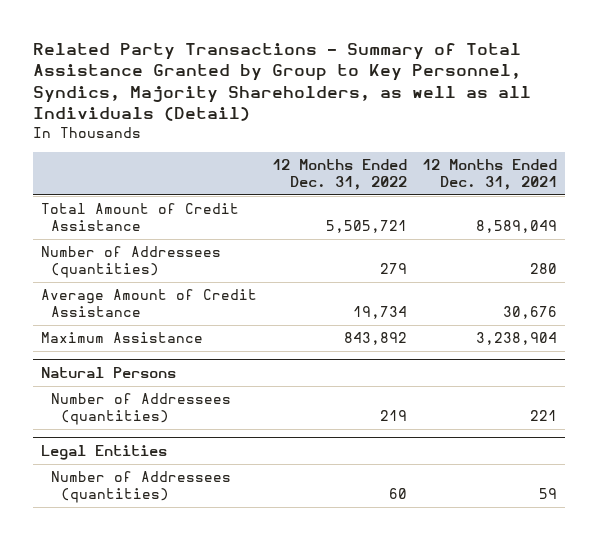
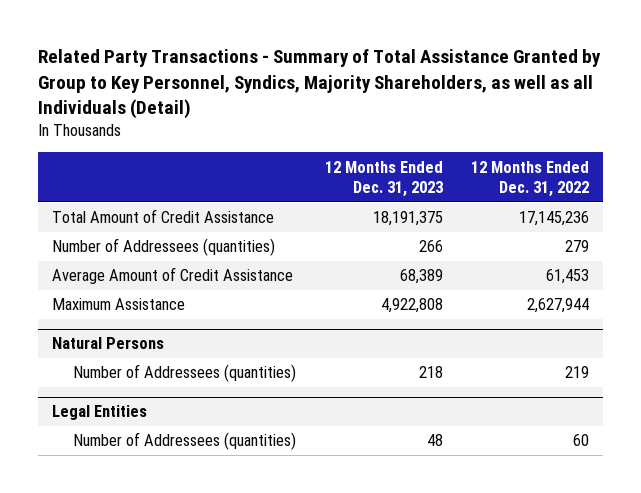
[422,159,558,190] 12 Months Ended Dec. 31, 2021 -> none
none -> [324,160,443,198] 12 Months Ended Dec. 31, 2023
[325,219,407,233] 5,505,721 -> [519,211,590,227] 17,145,236
[352,305,407,319] 19,734 -> [546,269,590,285] 61,453
[343,332,407,346] 843,892 -> [527,298,590,314] 2,627,944

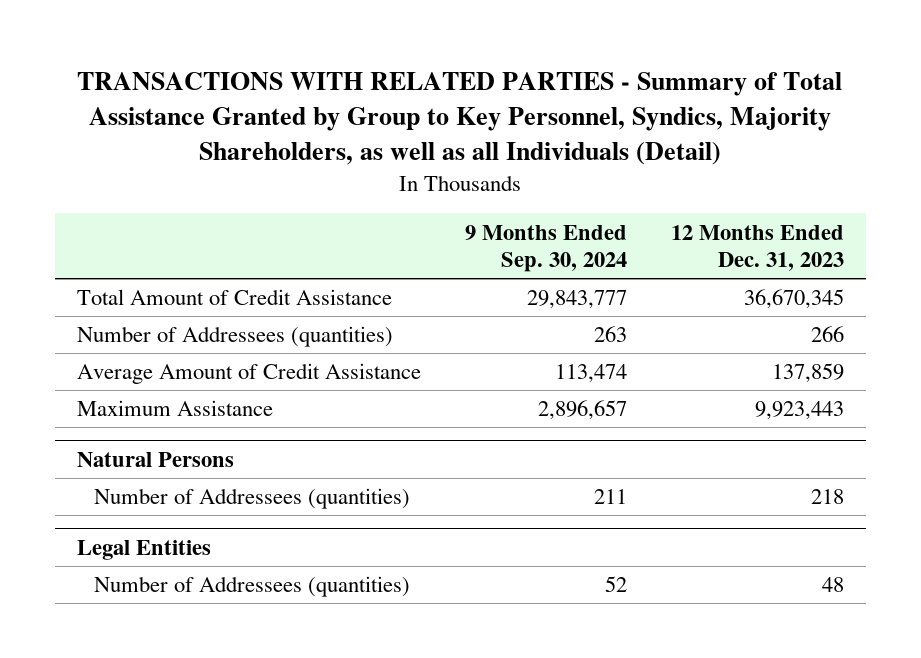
[37,49,601,119] Related Party Transactions - Summary of Total Assistance Granted by Group to Key Personnel, Syndics, Majority Shareholders, as well as all Individuals (Detail) -> [77,71,843,166] TRANSACTIONS WITH RELATED PARTIES - Summary of Total Assistance Granted by Group to Key Personnel, Syndics, Majority Shareholders, as well as all Individuals (Detail)
[471,160,590,198] 12 Months Ended Dec. 31, 2022 -> none
none -> [464,224,627,273] 9 Months Ended Sep. 30, 2024
[372,211,443,227] 18,191,375 -> [743,289,844,310] 36,670,345
[399,269,443,285] 68,389 -> [771,363,844,384] 137,859
[380,298,443,314] 4,922,808 -> [754,401,844,421] 9,923,443

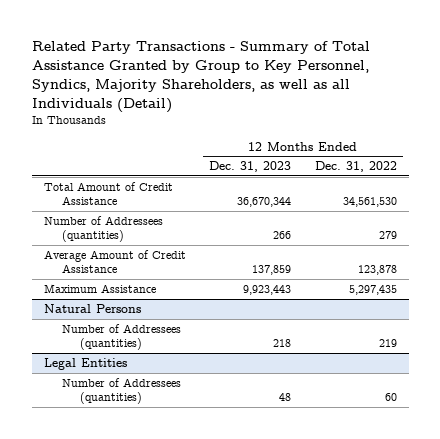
[77,71,843,166] TRANSACTIONS WITH RELATED PARTIES - Summary of Total Assistance Granted by Group to Key Personnel, Syndics, Majority Shareholders, as well as all Individuals (Detail) -> [31,40,370,113] Related Party Transactions - Summary of Total Assistance Granted by Group to Key Personnel, Syndics, Majority Shareholders, as well as all Individuals (Detail)
[464,224,627,273] 9 Months Ended Sep. 30, 2024 -> none
none -> [314,161,397,173] Dec. 31, 2022
[743,289,844,310] 36,670,345 -> [237,197,292,208] 36,670,344

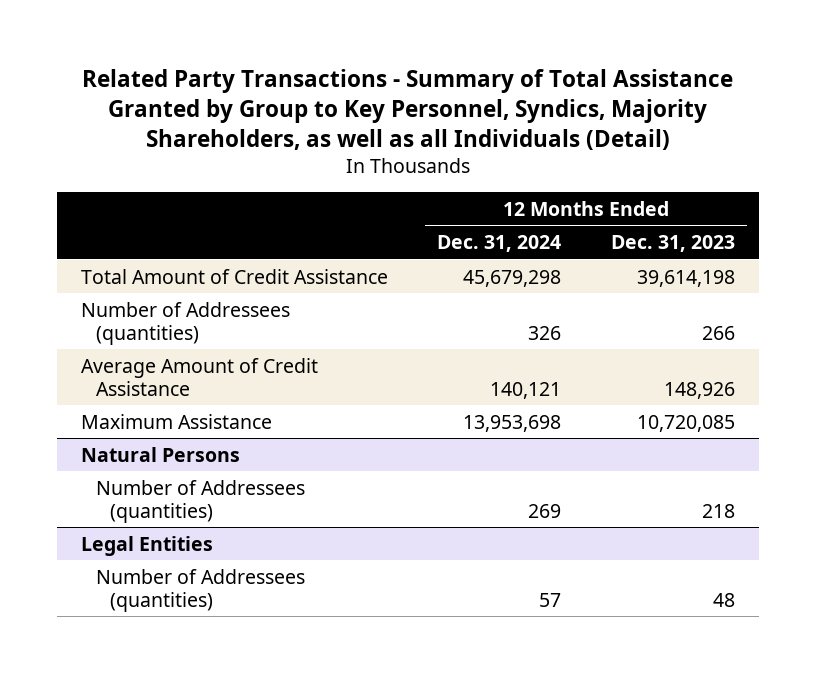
[314,161,397,173] Dec. 31, 2022 -> none
none -> [437,234,562,252] Dec. 31, 2024
[237,197,292,208] 36,670,344 -> [636,269,735,287] 39,614,198
[252,265,292,276] 137,859 -> [663,381,735,399] 148,926
[243,284,292,295] 9,923,443 -> [636,414,735,432] 10,720,085

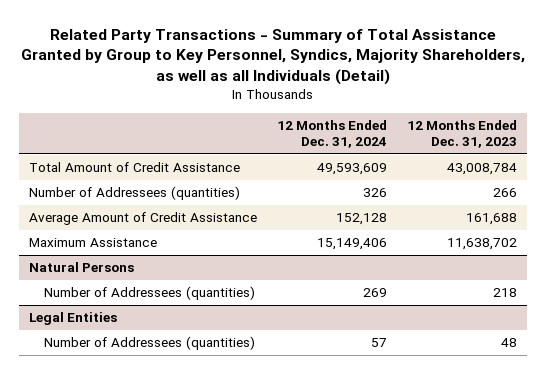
[463,269,562,287] 45,679,298 -> [316,163,387,176] 49,593,609
[636,269,735,287] 39,614,198 -> [446,163,517,176] 43,008,784
[490,381,562,399] 140,121 -> [335,213,387,226] 152,128
[663,381,735,399] 148,926 -> [465,213,517,226] 161,688
[463,414,562,432] 13,953,698 -> [316,238,387,251] 15,149,406
[636,414,735,432] 10,720,085 -> [446,238,517,251] 11,638,702

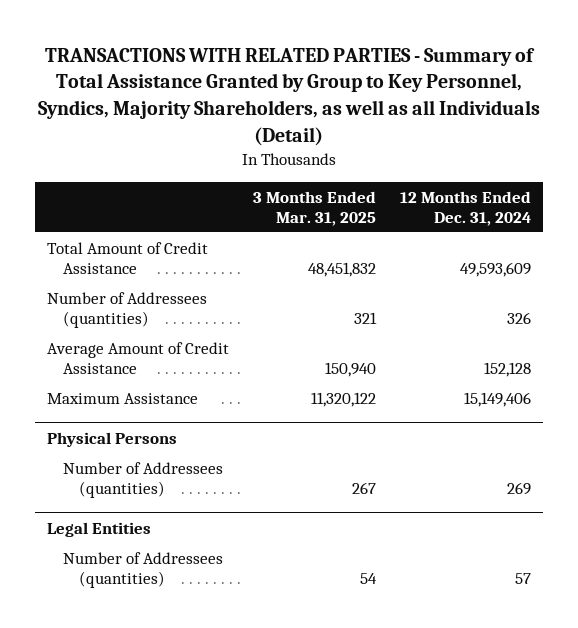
[20,28,525,86] Related Party Transactions - Summary of Total Assistance Granted by Group to Key Personnel, Syndics, Majority Shareholders, as well as all Individuals (Detail) -> [38,47,541,146] TRANSACTIONS WITH RELATED PARTIES - Summary of Total Assistance Granted by Group to Key Personnel, Syndics, Majority Shareholders, as well as all Individuals (Detail)
[406,119,517,148] 12 Months Ended Dec. 31, 2023 -> none
none -> [253,190,377,226] 3 Months Ended Mar. 31, 2025
[28,262,134,273] Natural Persons -> [46,431,177,447] Physical Persons

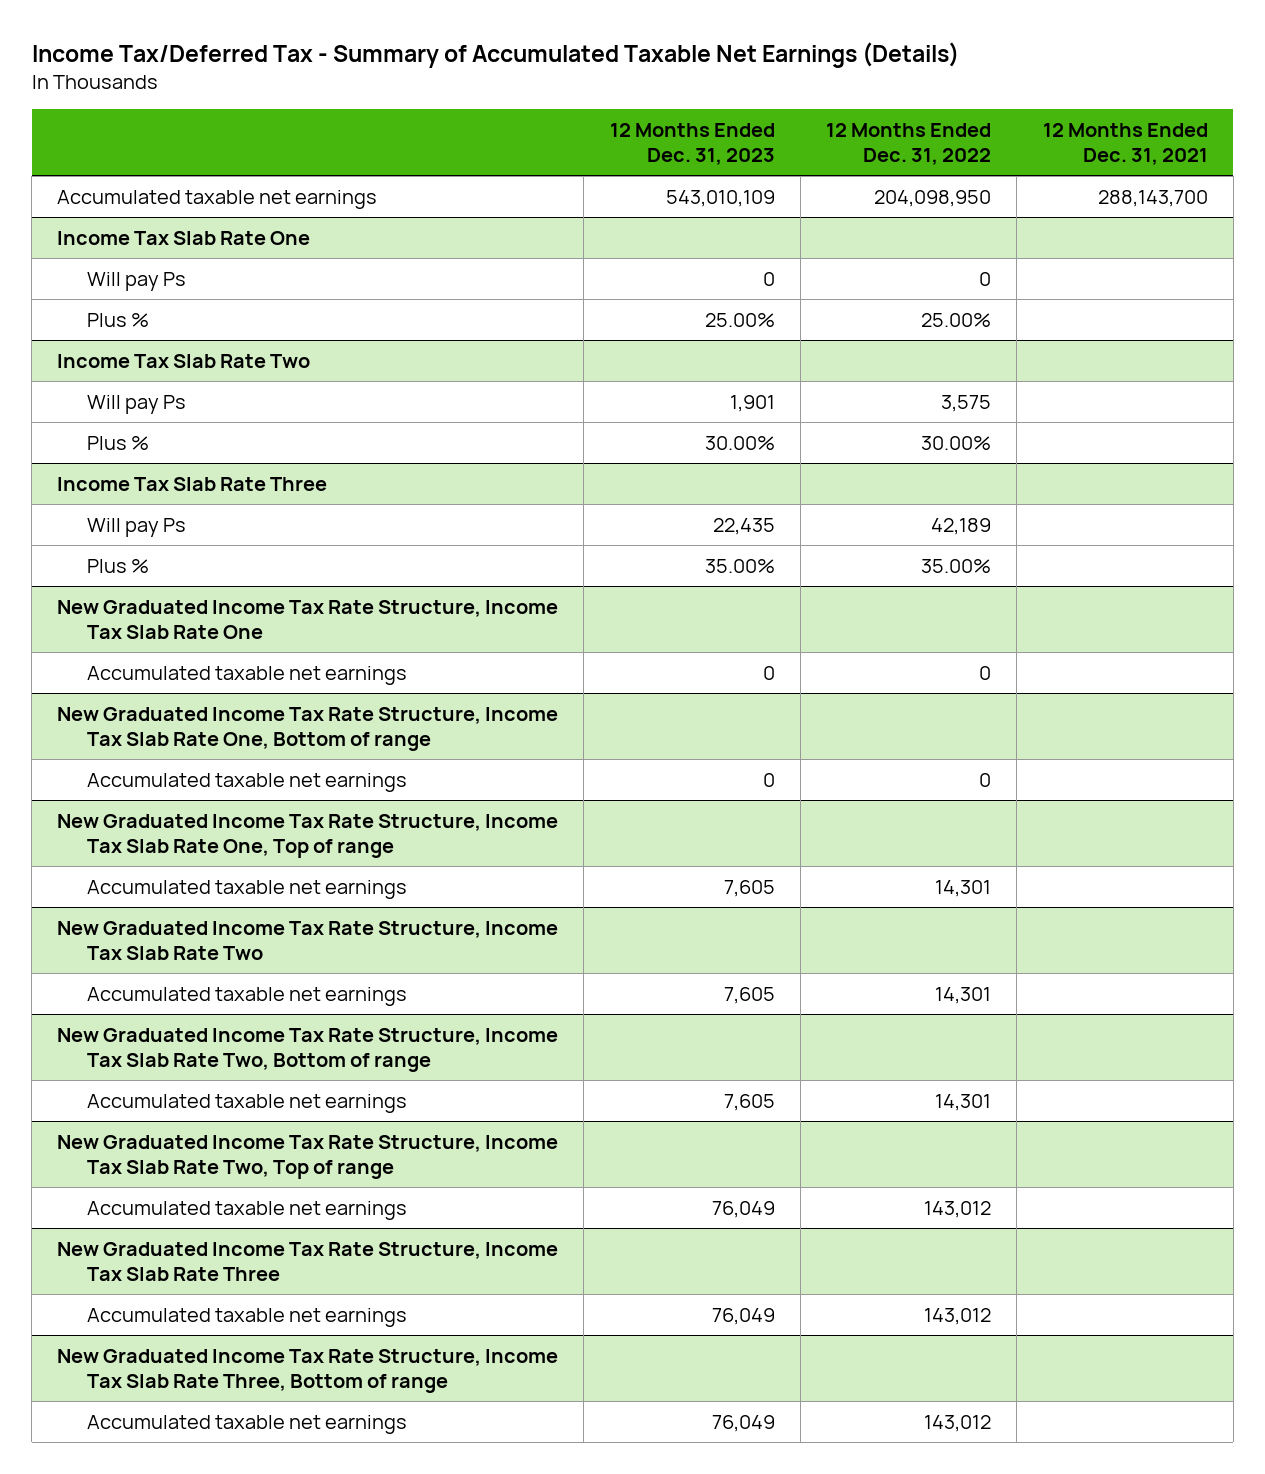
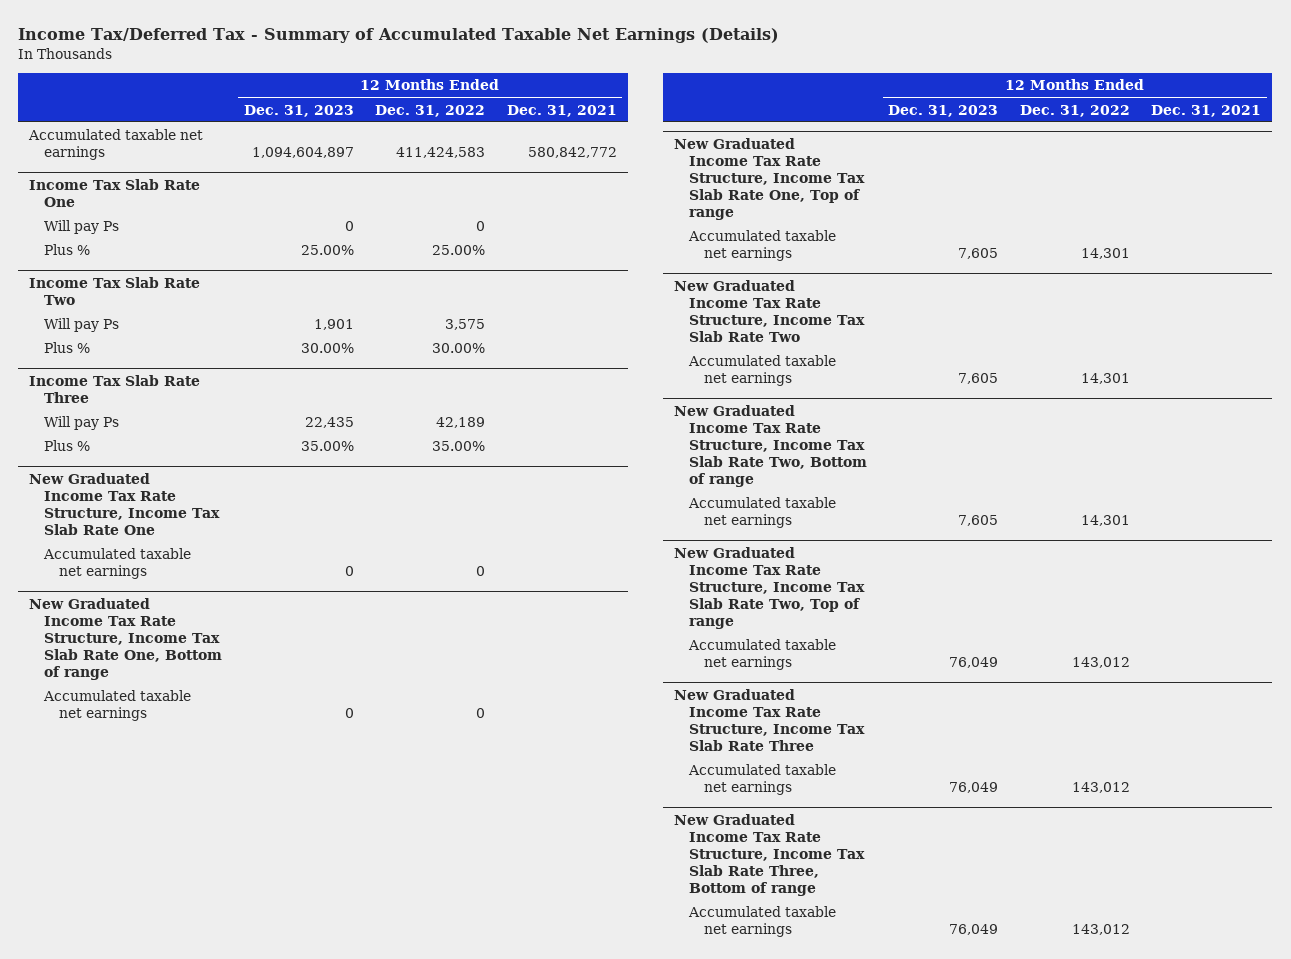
[665,189,775,207] 543,010,109 -> [251,147,354,159] 1,094,604,897
[874,189,992,207] 204,098,950 -> [396,147,486,159] 411,424,583
[1097,189,1208,207] 288,143,700 -> [527,147,617,159] 580,842,772

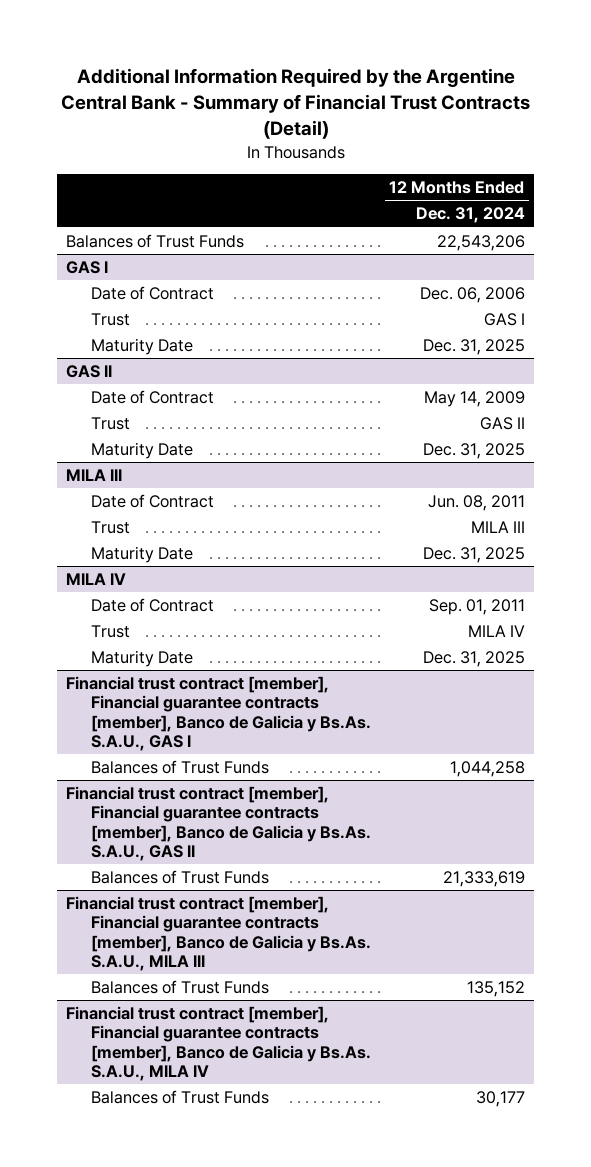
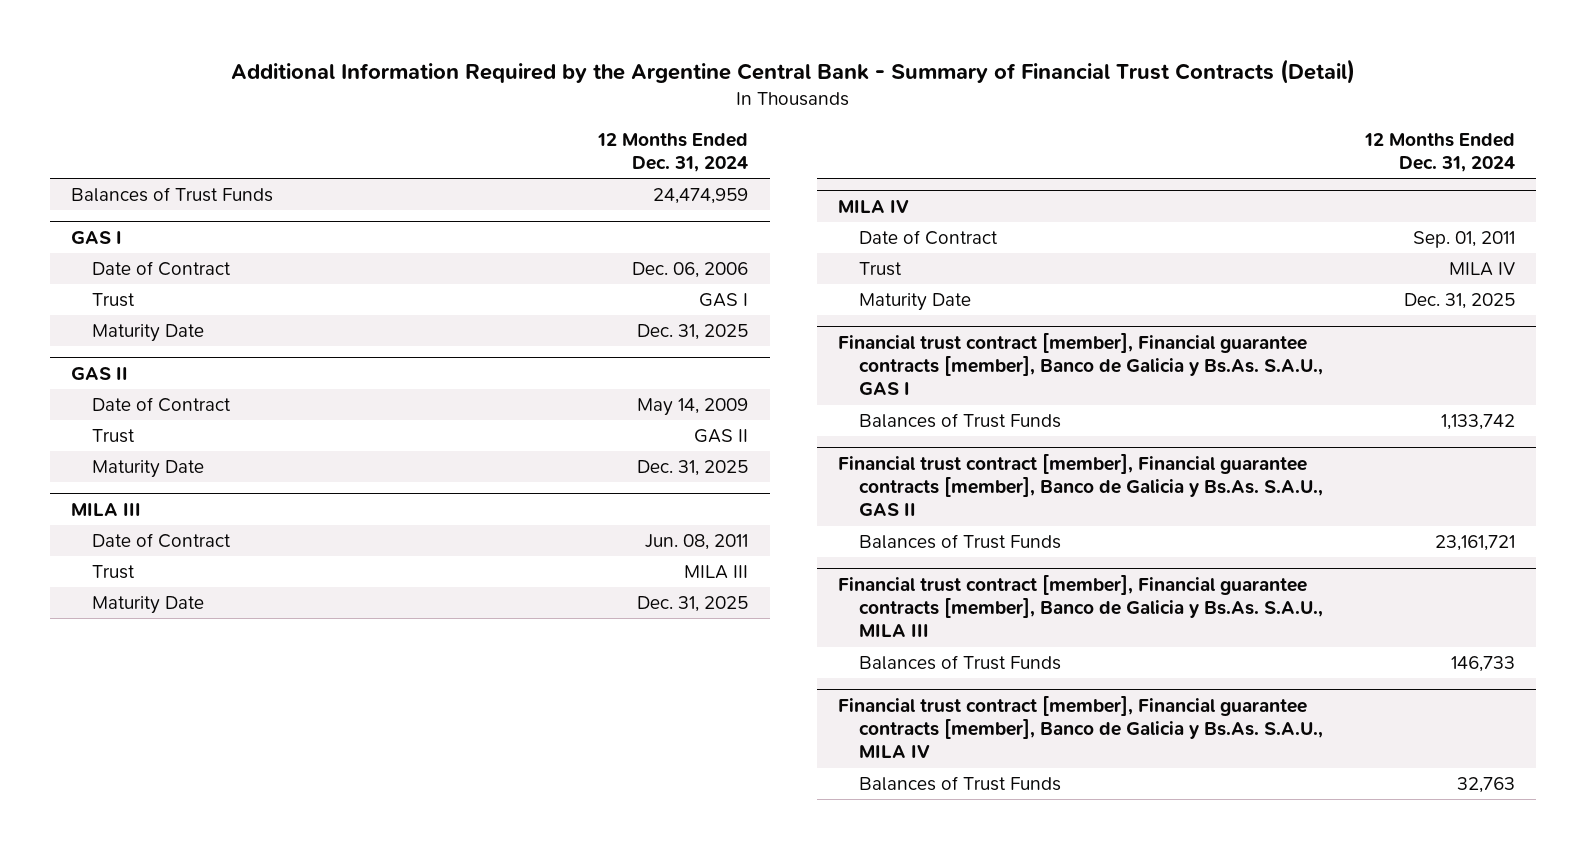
[436,235,525,252] 22,543,206 -> [653,187,749,204] 24,474,959
[449,761,525,778] 1,044,258 -> [1441,413,1516,430] 1,133,742
[442,871,525,888] 21,333,619 -> [1435,534,1516,551] 23,161,721
[466,981,525,998] 135,152 -> [1451,655,1516,672] 146,733
[475,1091,525,1108] 30,177 -> [1457,776,1516,793] 32,763

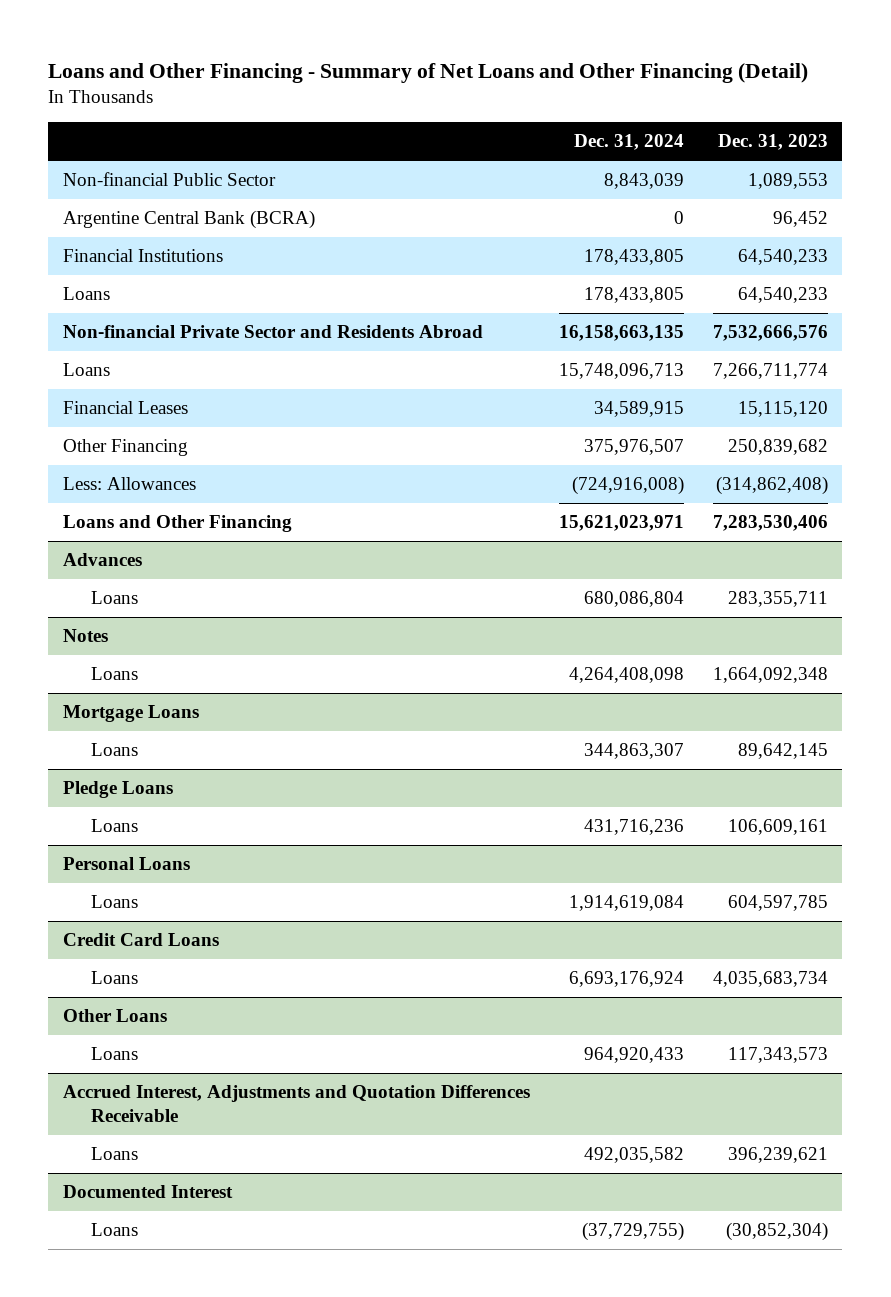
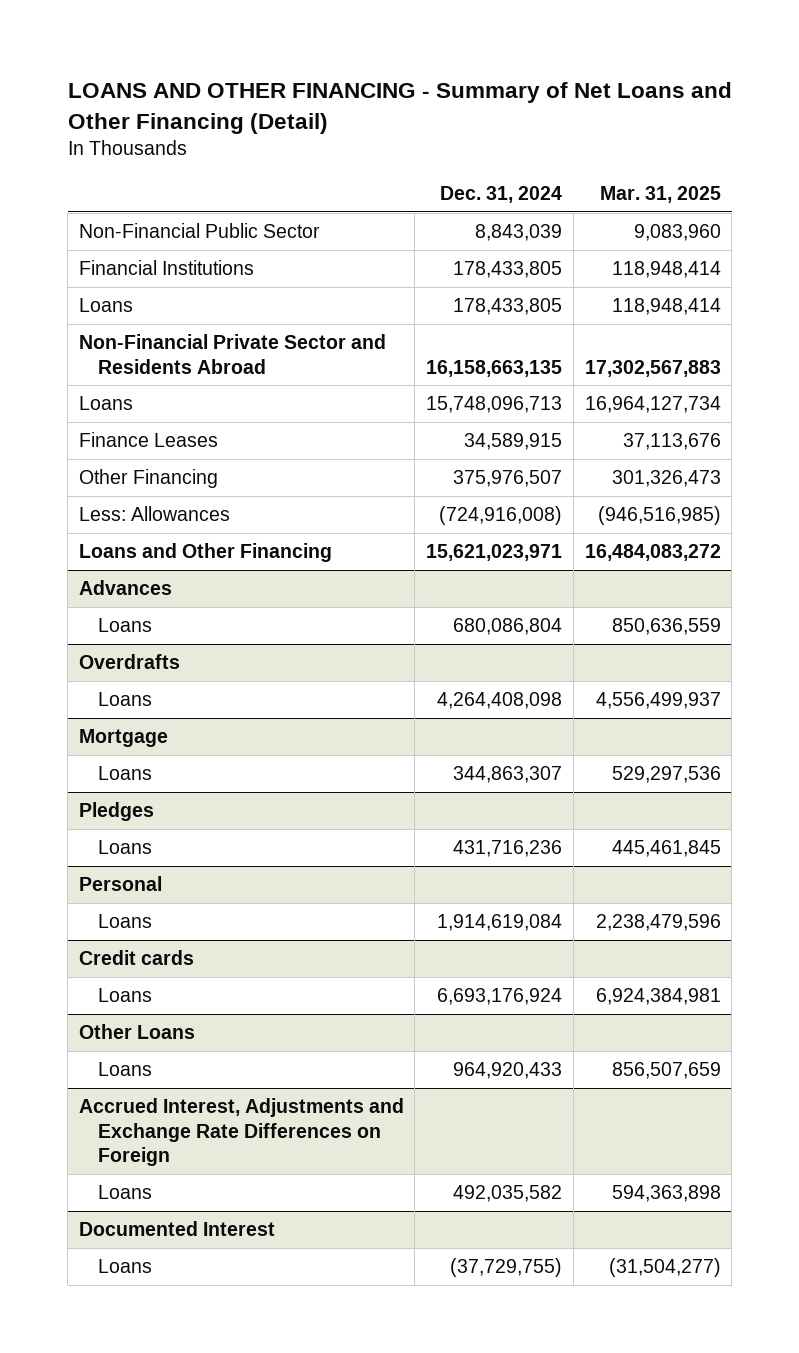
[48,62,809,83] Loans and Other Financing - Summary of Net Loans and Other Financing (Detail) -> [67,82,732,134] LOANS AND OTHER FINANCING - Summary of Net Loans and Other Financing (Detail)
[717,134,828,151] Dec. 31, 2023 -> none
none -> [599,186,721,204] Mar. 31, 2025
[62,210,315,230] Argentine Central Bank (BCRA) -> none
[62,172,276,187] Non-financial Public Sector -> [78,223,320,239] Non-Financial Public Sector
[62,325,483,339] Non-financial Private Sector and Residents Abroad -> [78,334,386,374] Non-Financial Private Sector and Residents Abroad
[62,401,188,415] Financial Leases -> [78,432,218,448] Finance Leases
[62,629,108,643] Notes -> [78,654,180,670] Overdrafts
[62,705,199,723] Mortgage Loans -> [78,729,168,748] Mortgage
[62,781,173,799] Pledge Loans -> [78,802,154,822] Pledges
[62,857,190,871] Personal Loans -> [78,876,162,892] Personal
[62,933,219,947] Credit Card Loans -> [78,950,194,966] Credit cards
[62,1085,530,1123] Accrued Interest, Adjustments and Quotation Differences Receivable -> [78,1098,404,1167] Accrued Interest, Adjustments and Exchange Rate Differences on Foreign

